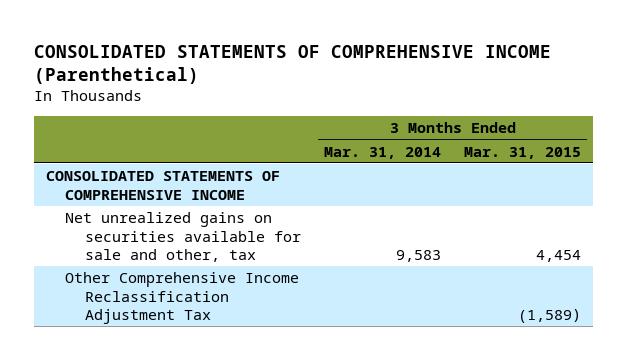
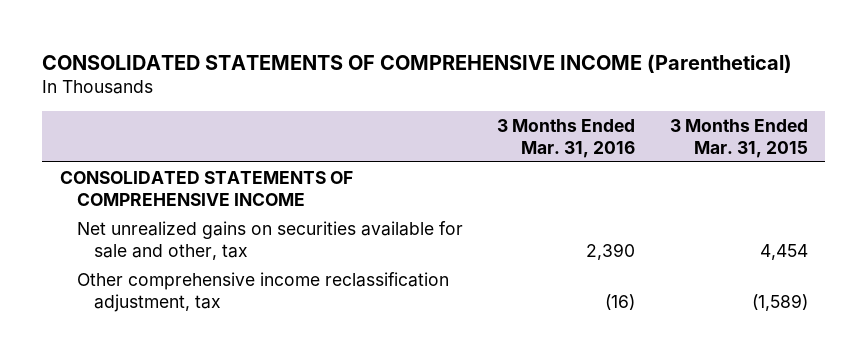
[324,146,442,159] Mar. 31, 2014 -> none
none -> [497,118,636,158] 3 Months Ended Mar. 31, 2016
[65,272,300,325] Other Comprehensive Income Reclassification Adjustment Tax -> [76,271,449,313] Other comprehensive income reclassification adjustment, tax

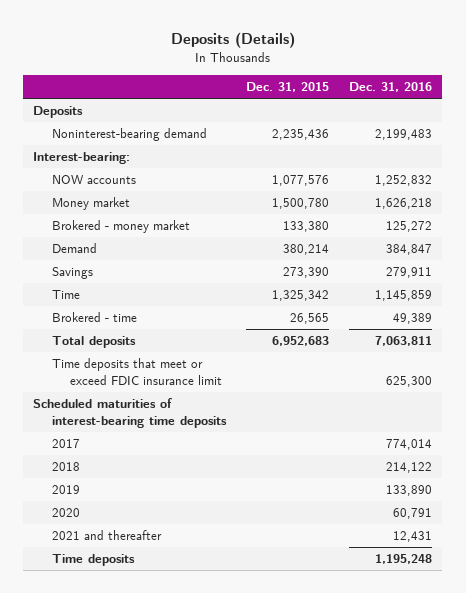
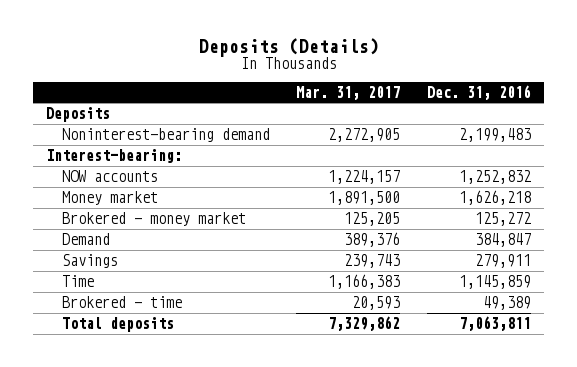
[245,82,329,93] Dec. 31, 2015 -> none
none -> [296,85,401,100] Mar. 31, 2017
[51,358,223,385] Time deposits that meet or exceed FDIC insurance limit -> none
[33,398,227,428] Scheduled maturities of interest-bearing time deposits -> none
[51,439,80,449] 2017 -> none
[51,462,80,472] 2018 -> none
[51,485,80,495] 2019 -> none
[51,508,80,518] 2020 -> none
[51,530,162,541] 2021 and thereafter -> none
[51,554,135,567] Time deposits -> none

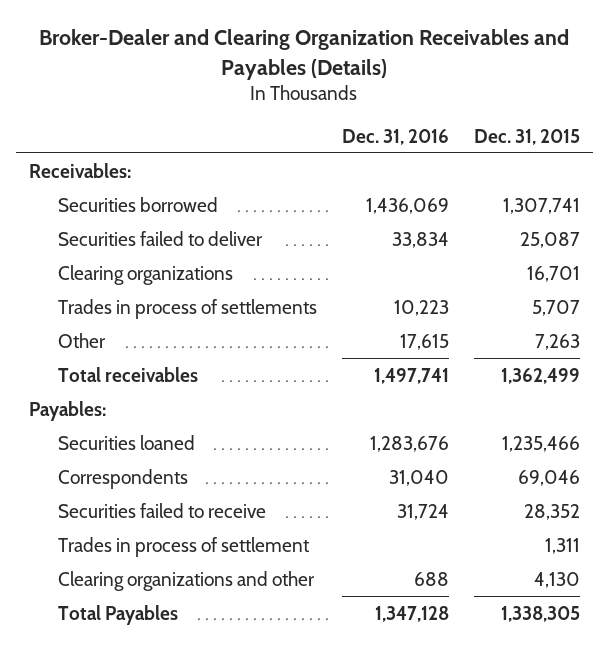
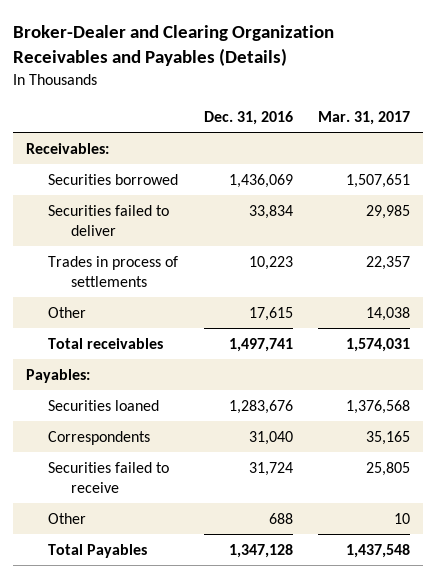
[474,128,581,145] Dec. 31, 2015 -> none
none -> [318,111,411,126] Mar. 31, 2017
[57,264,233,285] Clearing organizations -> none
[57,536,310,557] Trades in process of settlement -> none
[57,570,315,591] Clearing organizations and other -> [48,512,87,524] Other

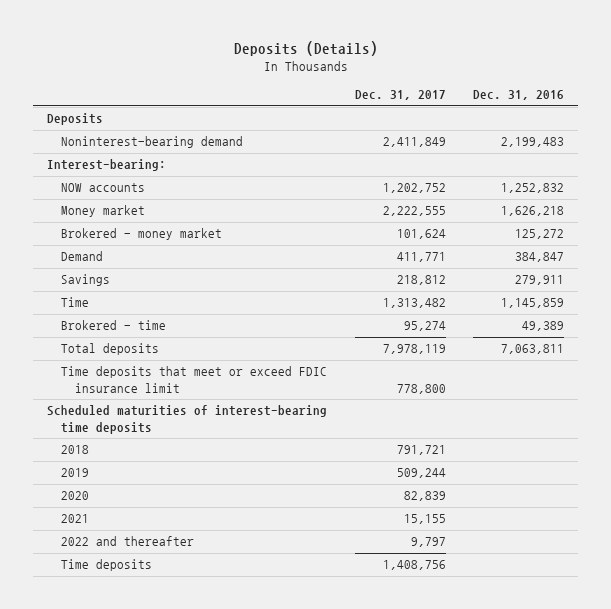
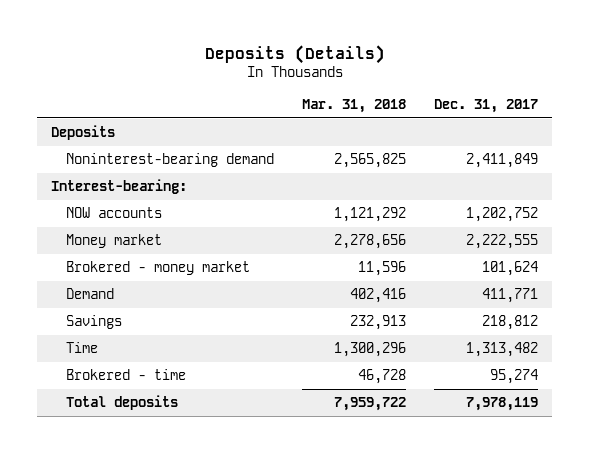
[473,90,565,101] Dec. 31, 2016 -> none
none -> [302,99,407,114] Mar. 31, 2018
[61,366,328,393] Time deposits that meet or exceed FDIC insurance limit -> none
[46,405,327,434] Scheduled maturities of interest-bearing time deposits -> none
[61,445,90,455] 2018 -> none
[61,468,90,478] 2019 -> none
[61,491,90,501] 2020 -> none
[61,514,90,524] 2021 -> none
[61,536,195,547] 2022 and thereafter -> none
[61,559,153,572] Time deposits -> none

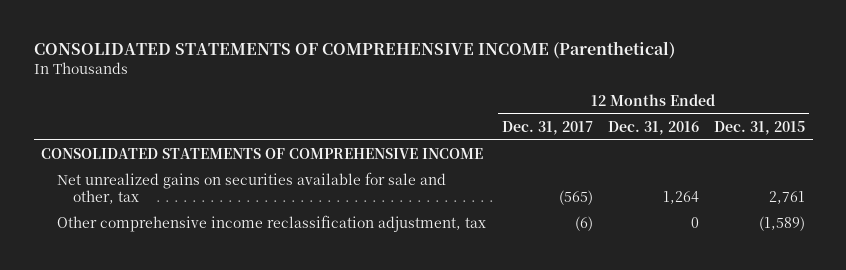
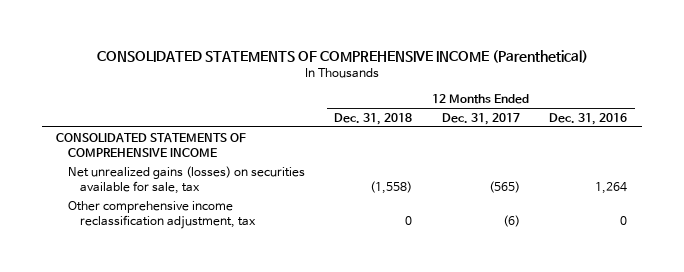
[714,120,806,135] Dec. 31, 2015 -> none
none -> [334,112,413,125] Dec. 31, 2018
[57,172,447,204] Net unrealized gains on securities available for sale and other, tax -> [68,165,306,194] Net unrealized gains (losses) on securities available for sale, tax

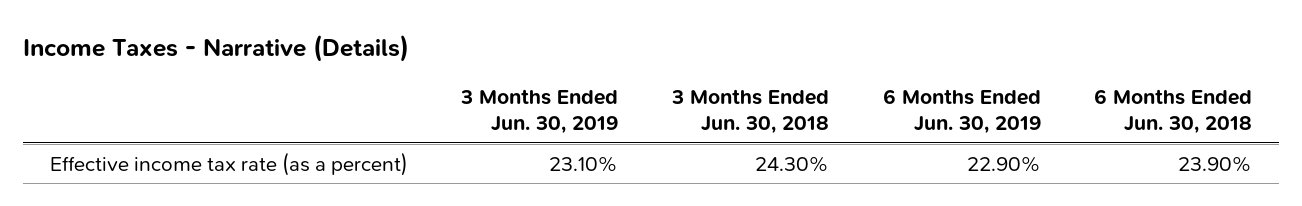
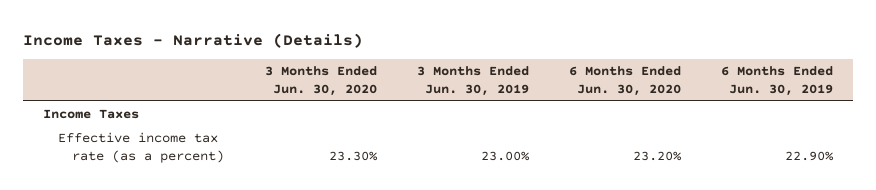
[671,88,830,135] 3 Months Ended Jun. 30, 2018 -> none
[1094,88,1253,135] 6 Months Ended Jun. 30, 2018 -> none
none -> [264,66,377,97] 3 Months Ended Jun. 30, 2020
none -> [568,66,681,97] 6 Months Ended Jun. 30, 2020
none -> [43,109,140,120] Income Taxes
[549,155,619,172] 23.10% -> [480,150,530,161] 23.00%

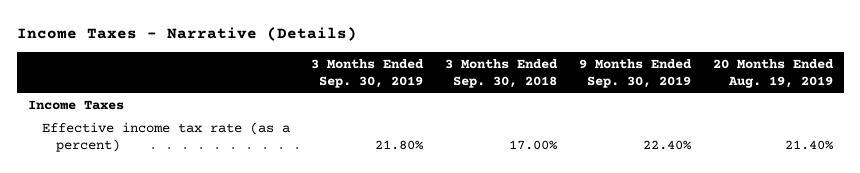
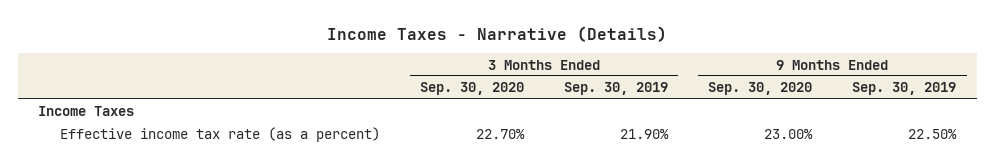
[445,58,559,88] 3 Months Ended Sep. 30, 2018 -> none
[712,58,834,88] 20 Months Ended Aug. 19, 2019 -> none
none -> [420,82,525,96] Sep. 30, 2020
none -> [708,82,813,96] Sep. 30, 2020
[375,139,425,150] 21.80% -> [620,129,670,140] 21.90%
[643,139,693,150] 22.40% -> [908,129,958,140] 22.50%

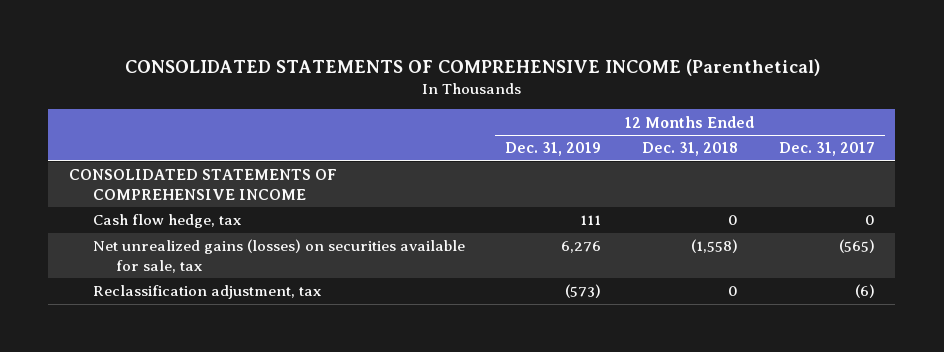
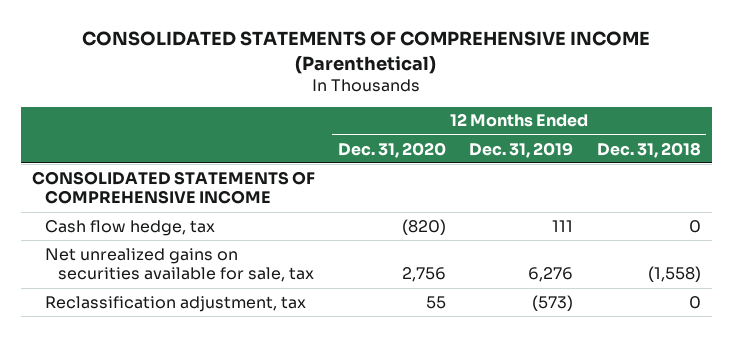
[778,142,875,157] Dec. 31, 2017 -> none
none -> [338,141,447,158] Dec. 31, 2020
[92,239,465,273] Net unrealized gains (losses) on securities available for sale, tax -> [45,247,315,283] Net unrealized gains on securities available for sale, tax

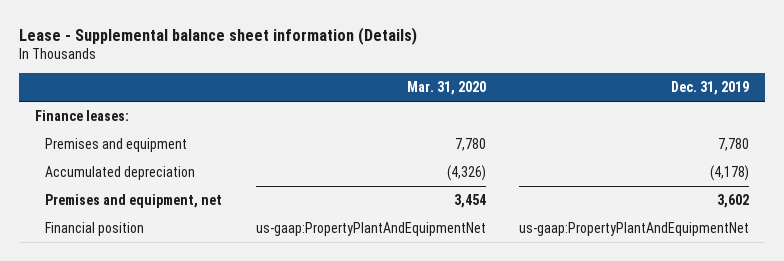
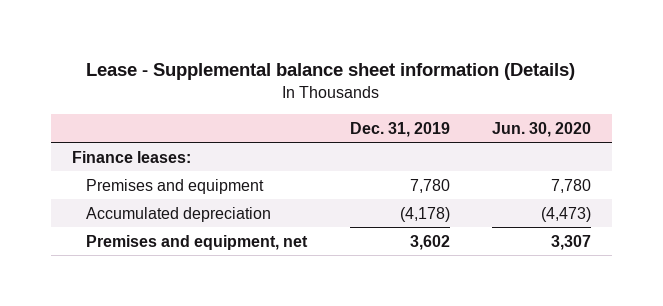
[406,81,486,96] Mar. 31, 2020 -> none
none -> [491,121,591,137] Jun. 30, 2020
[45,221,145,236] Financial position -> none

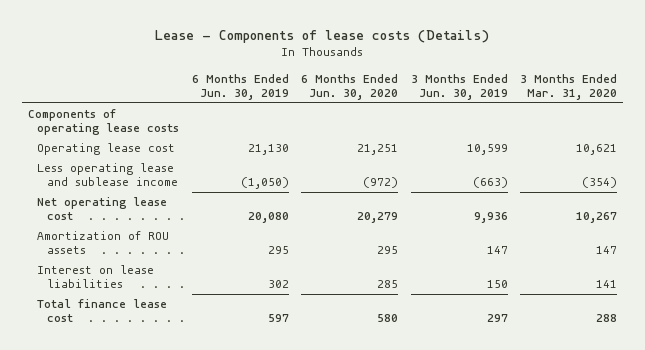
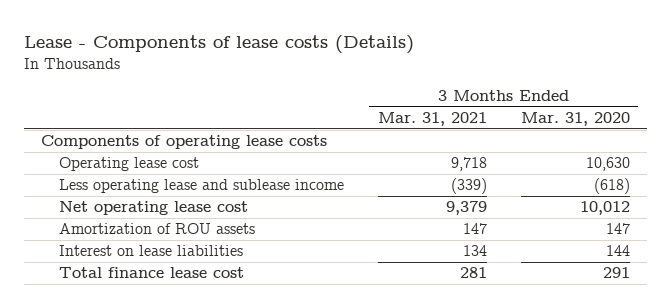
[191,73,289,100] 6 Months Ended Jun. 30, 2019 -> none
[301,73,399,100] 6 Months Ended Jun. 30, 2020 -> none
[410,73,508,100] 3 Months Ended Jun. 30, 2019 -> none
none -> [377,111,487,126] Mar. 31, 2021
[576,144,618,156] 10,621 -> [585,157,630,172] 10,630
[582,177,618,189] (354) -> [593,178,630,195] (618)
[576,212,618,224] 10,267 -> [579,201,630,216] 10,012
[596,280,618,289] 141 -> [605,245,630,257] 144
[596,314,618,323] 288 -> [602,267,630,279] 291

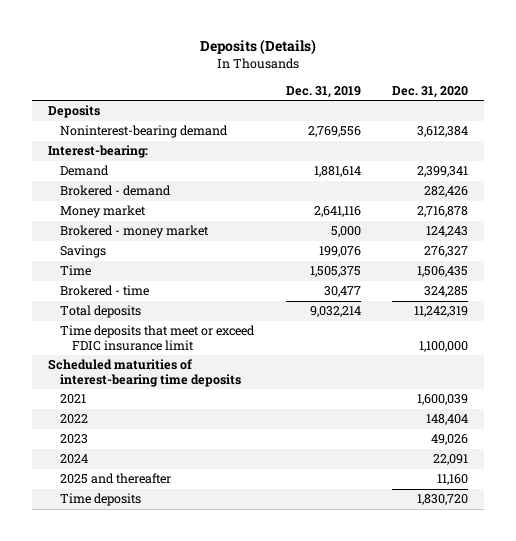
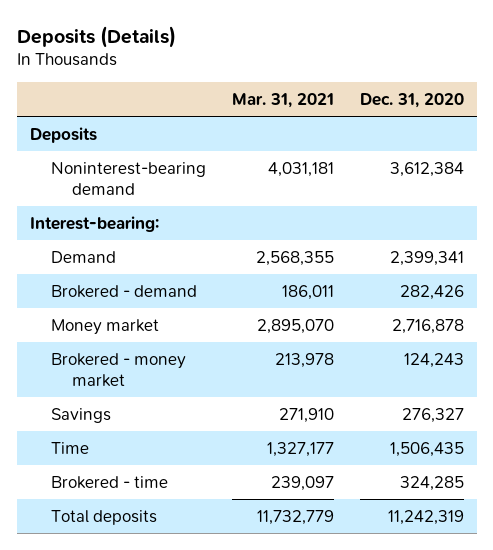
[285,85,361,98] Dec. 31, 2019 -> none
none -> [231,92,334,108] Mar. 31, 2021
[60,325,256,351] Time deposits that meet or exceed FDIC insurance limit -> none
[48,359,242,387] Scheduled maturities of interest-bearing time deposits -> none
[60,394,87,405] 2021 -> none
[60,414,89,425] 2022 -> none
[60,434,89,445] 2023 -> none
[60,454,89,465] 2024 -> none
[60,473,172,485] 2025 and thereafter -> none
[60,493,142,507] Time deposits -> none

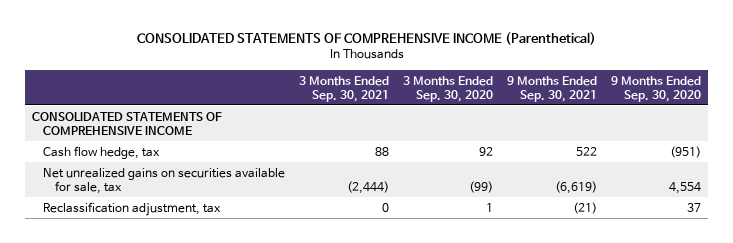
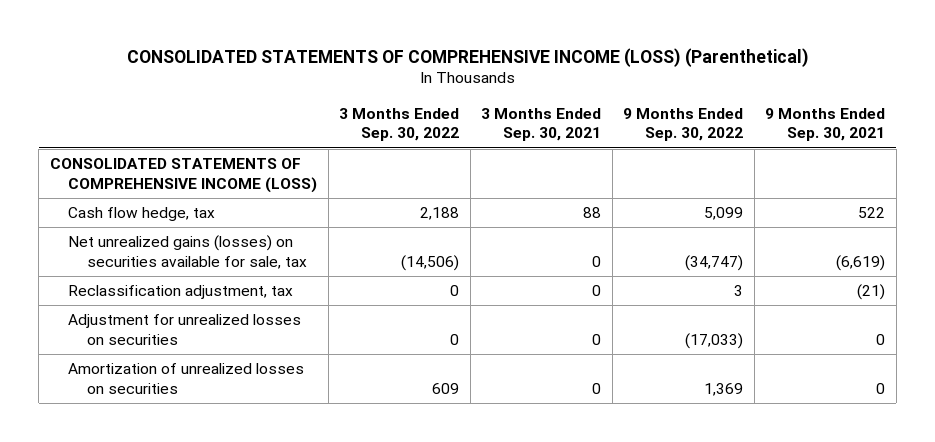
[136,31,596,45] CONSOLIDATED STATEMENTS OF COMPREHENSIVE INCOME (Parenthetical) -> [126,47,809,67] CONSOLIDATED STATEMENTS OF COMPREHENSIVE INCOME (LOSS) (Parenthetical)
[403,75,494,102] 3 Months Ended Sep. 30, 2020 -> none
[611,75,702,102] 9 Months Ended Sep. 30, 2020 -> none
none -> [339,107,460,142] 3 Months Ended Sep. 30, 2022
none -> [623,107,744,142] 9 Months Ended Sep. 30, 2022
[32,111,223,135] CONSOLIDATED STATEMENTS OF COMPREHENSIVE INCOME -> [49,158,318,193] CONSOLIDATED STATEMENTS OF COMPREHENSIVE INCOME (LOSS)
[43,167,286,194] Net unrealized gains on securities available for sale, tax -> [68,235,307,269] Net unrealized gains (losses) on securities available for sale, tax
[347,180,390,194] (2,444) -> [592,255,602,267] 0
none -> [68,314,302,345] Adjustment for unrealized losses on securities
none -> [68,363,305,394] Amortization of unrealized losses on securities

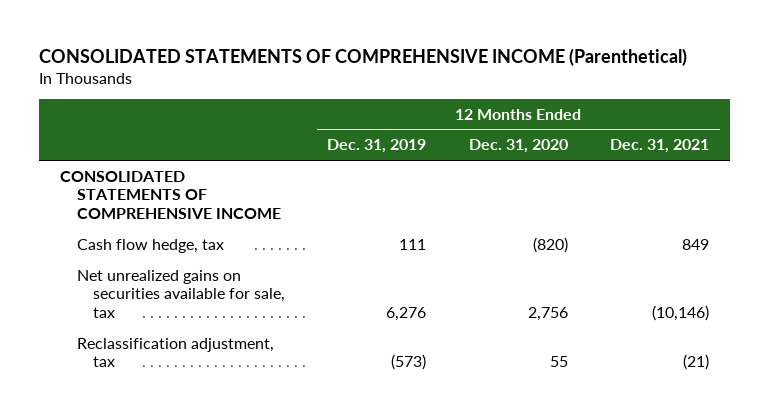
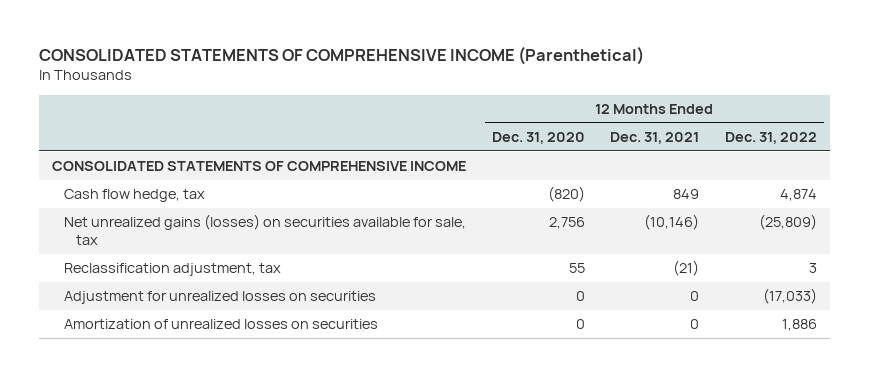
[327,139,427,154] Dec. 31, 2019 -> none
none -> [725,132,818,145] Dec. 31, 2022
[76,269,286,319] Net unrealized gains on securities available for sale, tax -> [63,214,466,246] Net unrealized gains (losses) on securities available for sale, tax
none -> [63,291,376,305] Adjustment for unrealized losses on securities
none -> [63,319,378,330] Amortization of unrealized losses on securities

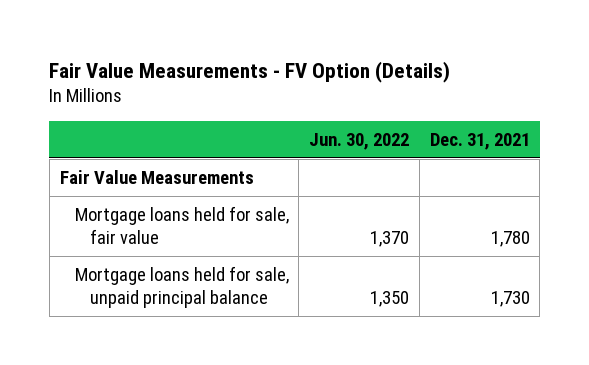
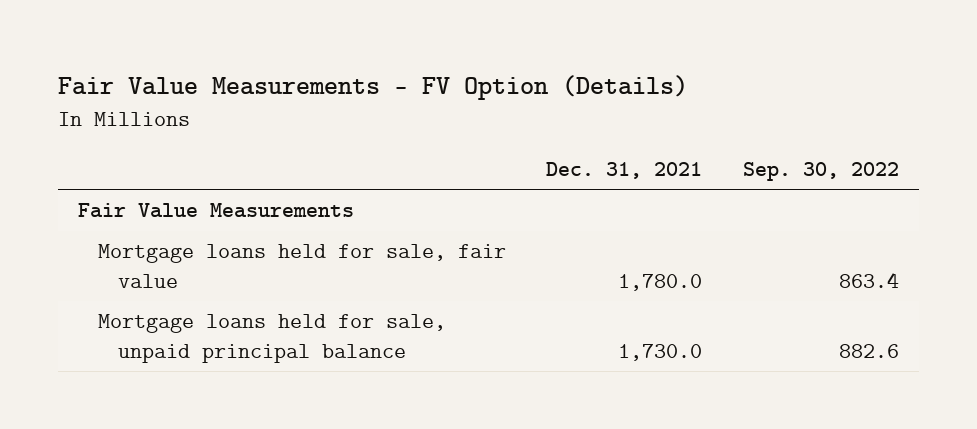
[309,132,410,150] Jun. 30, 2022 -> none
none -> [742,162,899,182] Sep. 30, 2022
[490,231,530,248] 1,780 -> [618,273,703,291] 1,780.0
[490,291,530,308] 1,730 -> [618,343,703,361] 1,730.0

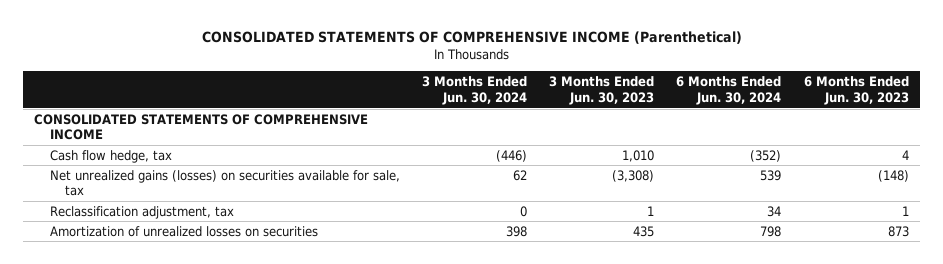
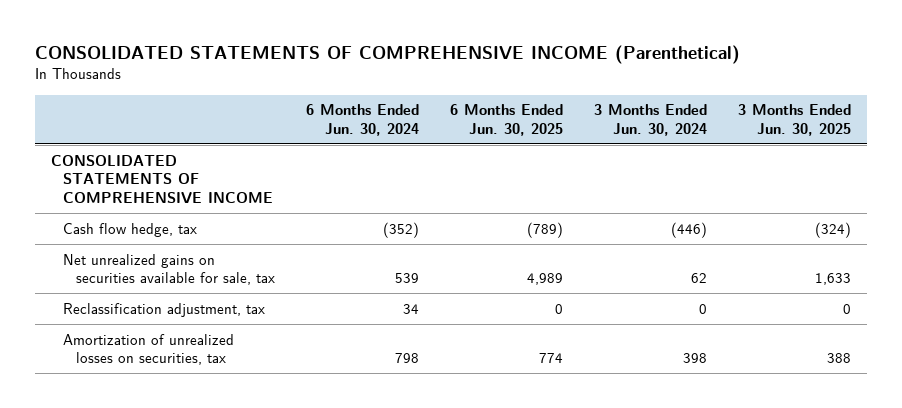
[549,76,655,105] 3 Months Ended Jun. 30, 2023 -> none
[803,76,909,105] 6 Months Ended Jun. 30, 2023 -> none
none -> [449,104,563,136] 6 Months Ended Jun. 30, 2025
none -> [738,104,852,136] 3 Months Ended Jun. 30, 2025
[49,169,400,197] Net unrealized gains (losses) on securities available for sale, tax -> [63,253,275,286] Net unrealized gains on securities available for sale, tax
[49,225,318,237] Amortization of unrealized losses on securities -> [63,333,235,366] Amortization of unrealized losses on securities, tax

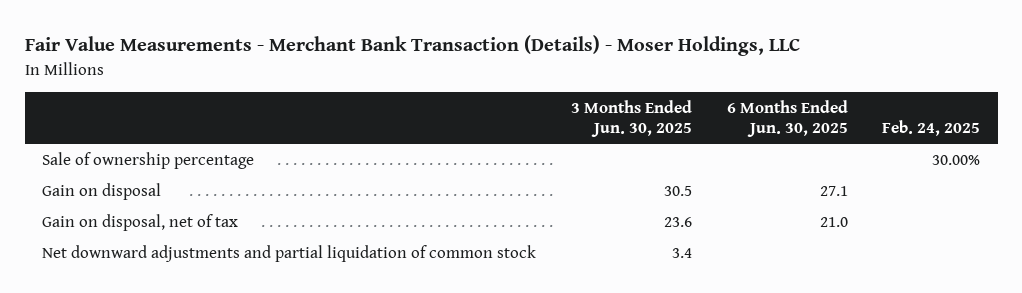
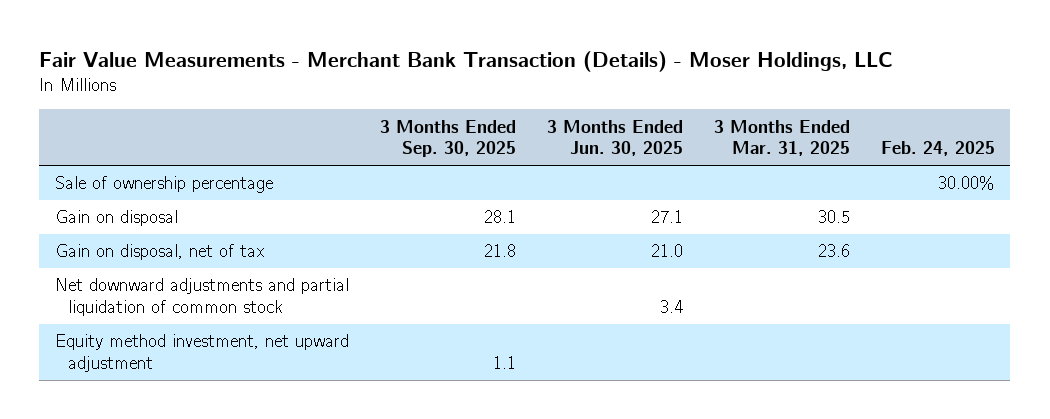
[726,99,848,138] 6 Months Ended Jun. 30, 2025 -> none
none -> [379,119,516,158] 3 Months Ended Sep. 30, 2025
none -> [713,119,850,157] 3 Months Ended Mar. 31, 2025
[663,185,692,196] 30.5 -> [650,210,683,224] 27.1
[663,216,692,227] 23.6 -> [650,244,683,258] 21.0
none -> [54,334,349,372] Equity method investment, net upward adjustment

